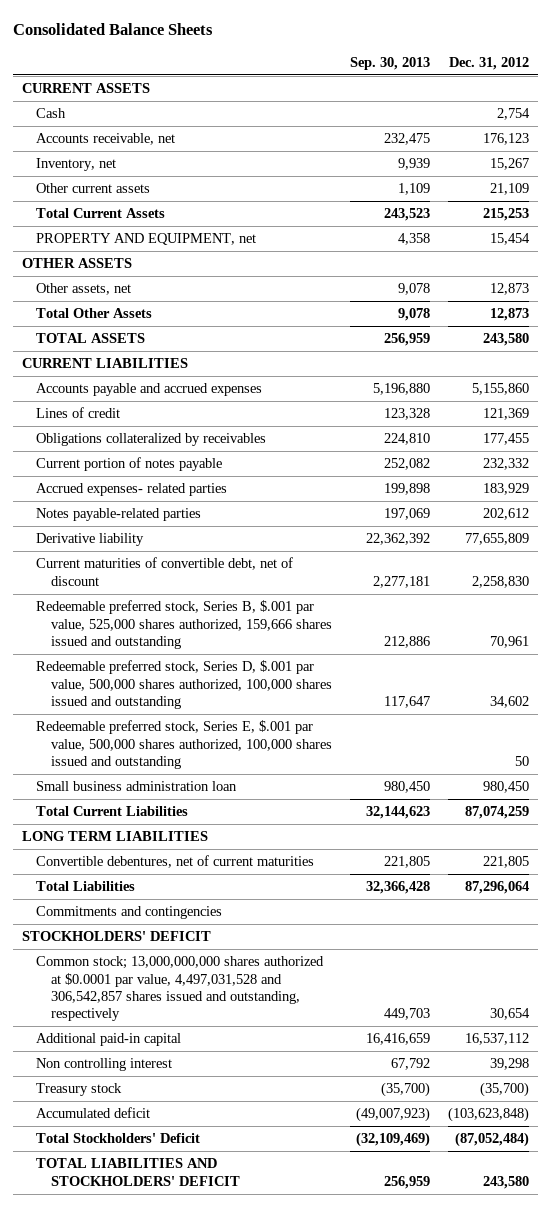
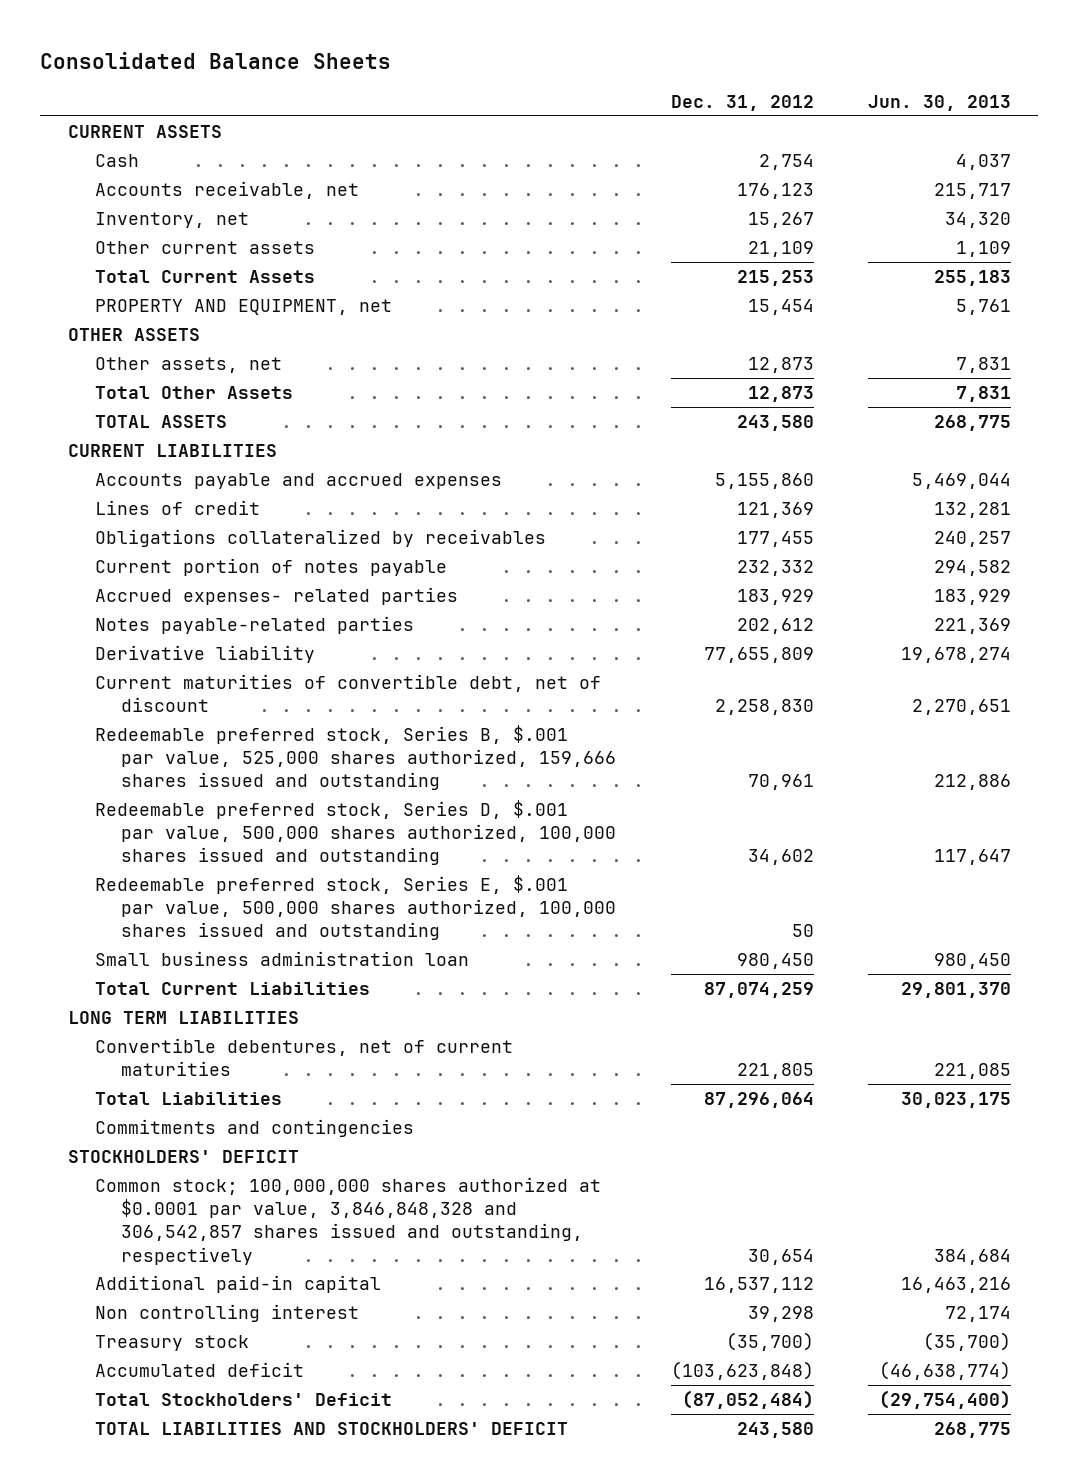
[349,56,430,70] Sep. 30, 2013 -> none
none -> [868,94,1012,111] Jun. 30, 2013
[36,956,325,1021] Common stock; 13,000,000,000 shares authorized at $0.0001 par value, 4,497,031,528 and 306,542,857 shares issued and outstanding, respectively -> [94,1177,601,1265] Common stock; 100,000,000 shares authorized at $0.0001 par value, 3,846,848,328 and 306,542,857 shares issued and outstanding, respectively

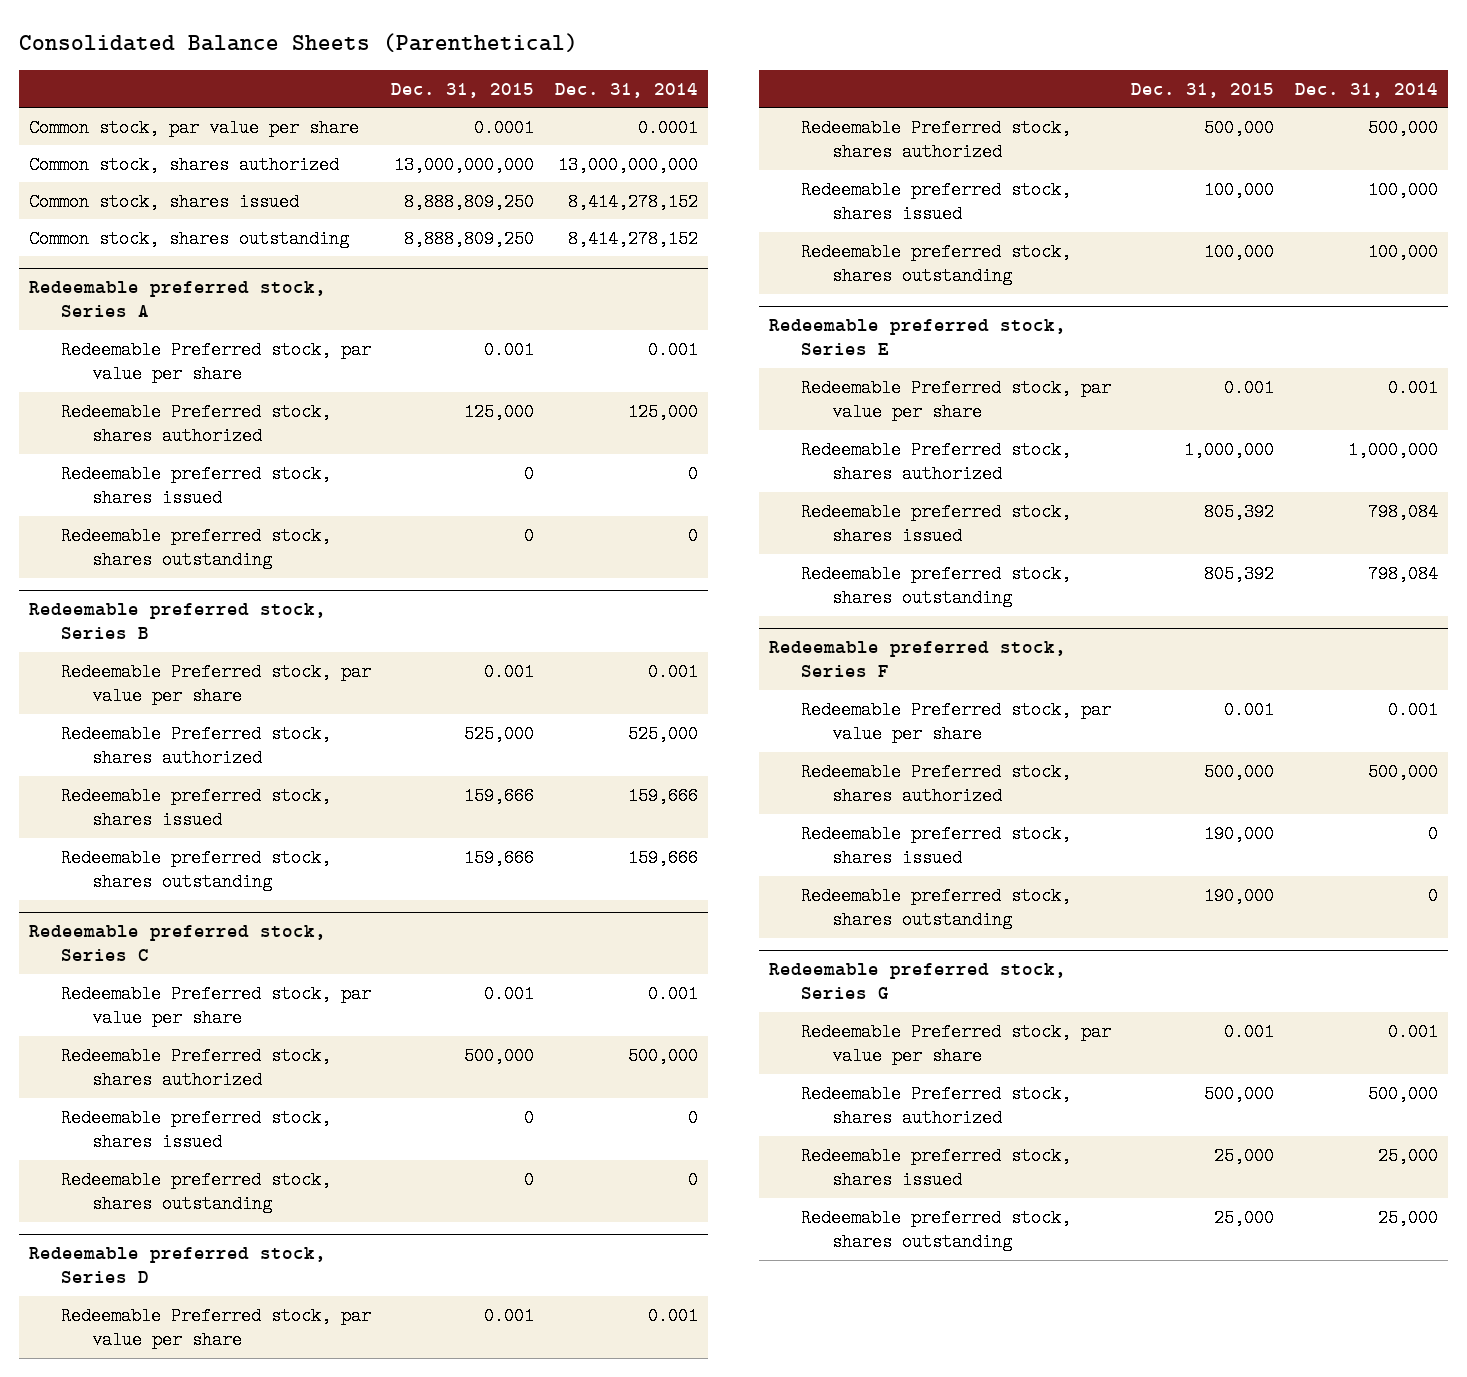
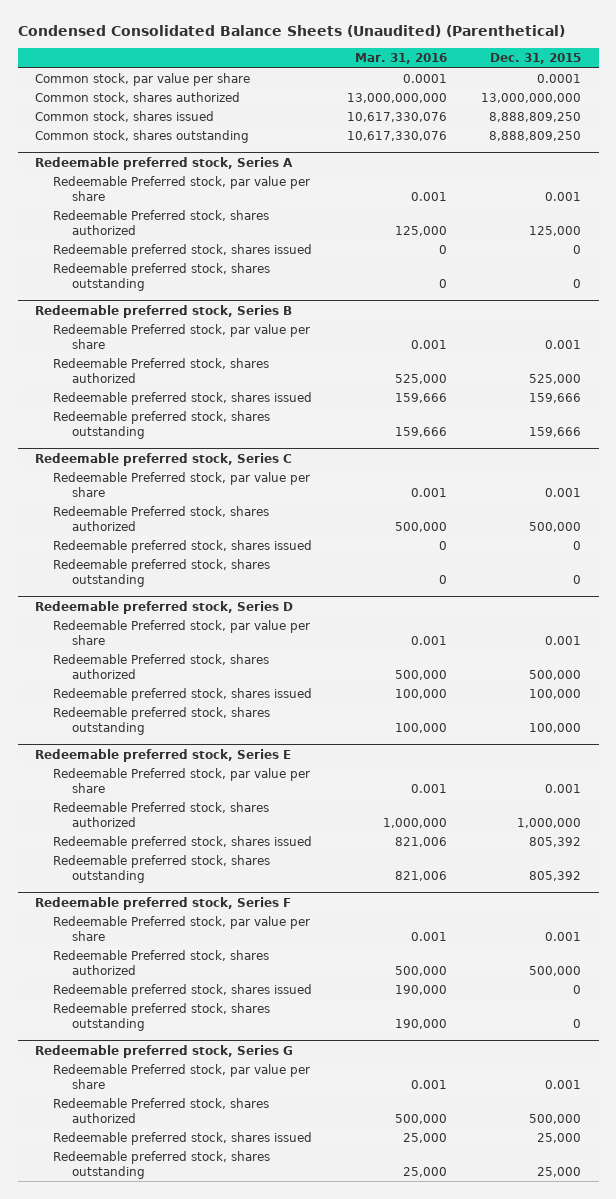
[18,33,578,53] Consolidated Balance Sheets (Parenthetical) -> [17,25,565,38] Condensed Consolidated Balance Sheets (Unaudited) (Parenthetical)
[554,82,698,98] Dec. 31, 2014 -> none
none -> [354,53,447,65] Mar. 31, 2016
[1204,824,1275,843] 190,000 -> [573,985,582,995] 0
[1204,886,1275,905] 190,000 -> [573,1018,582,1028] 0

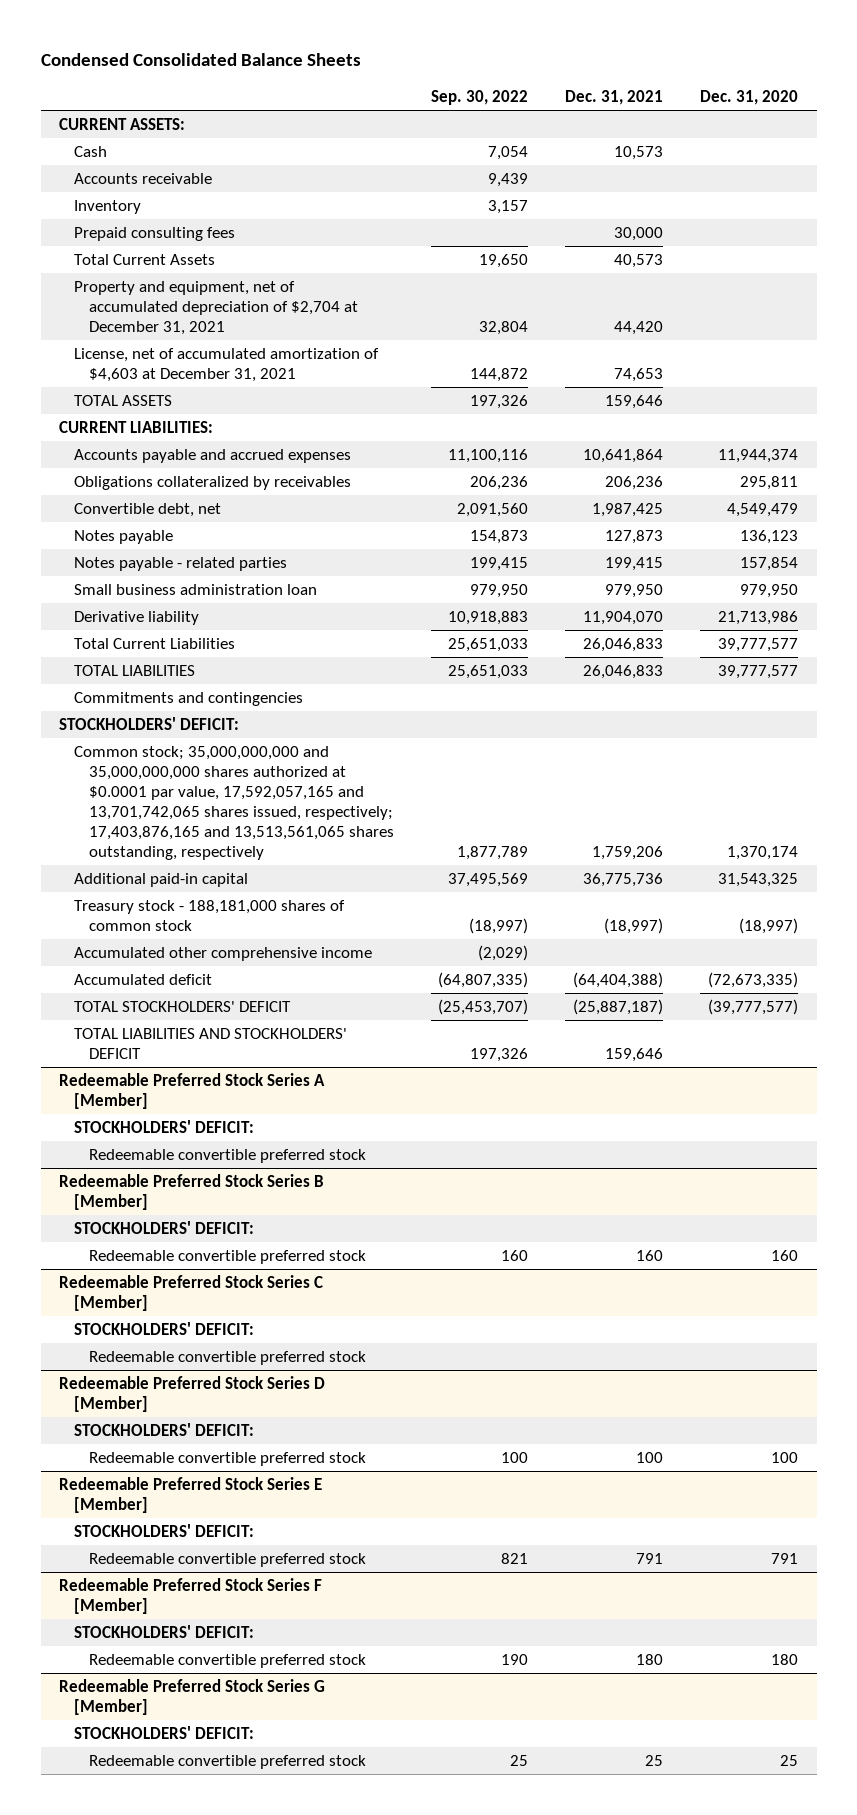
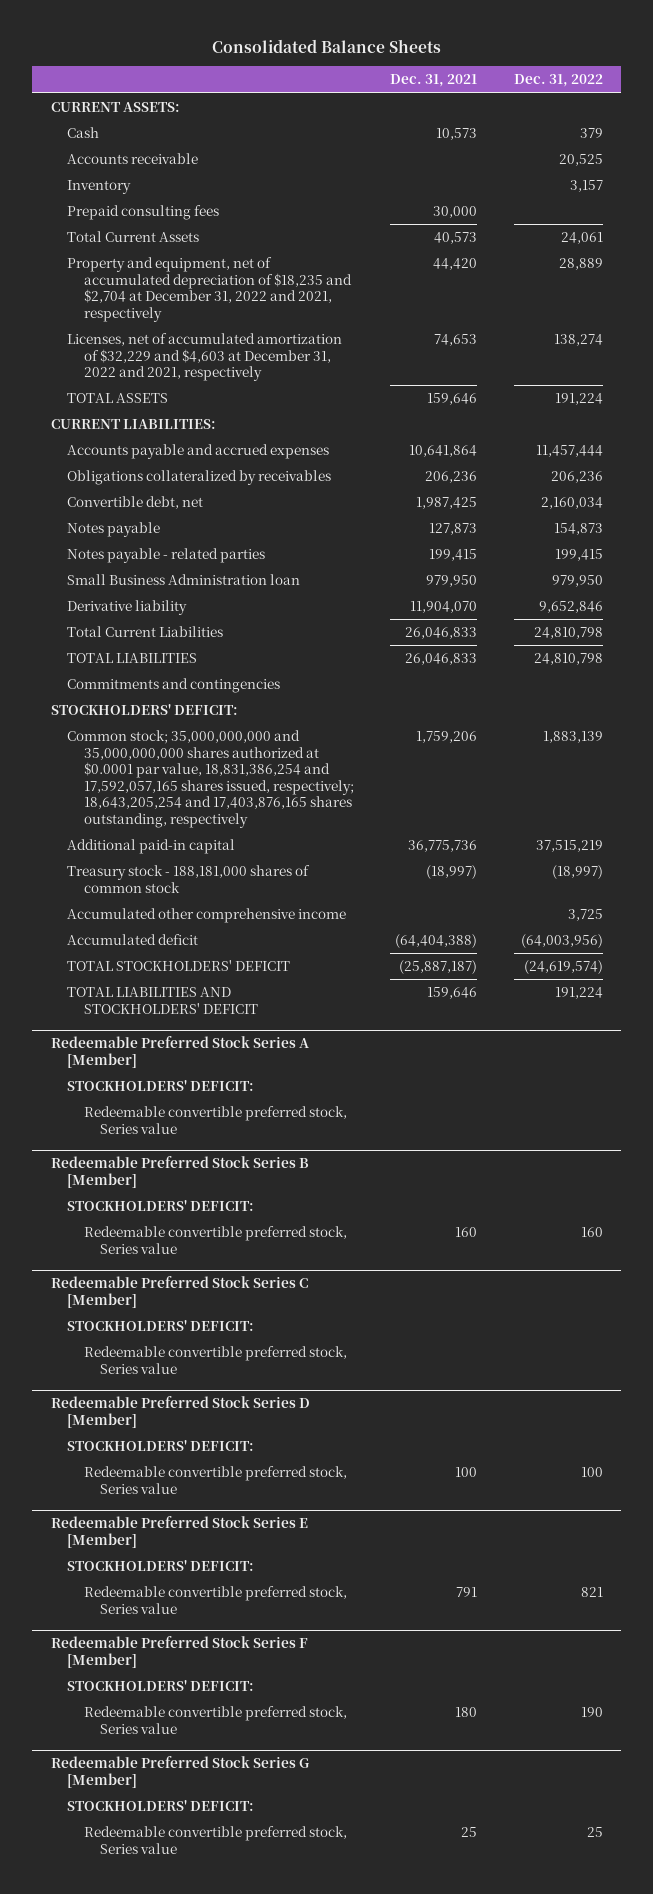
[40,53,361,67] Condensed Consolidated Balance Sheets -> [211,38,441,53] Consolidated Balance Sheets
[431,89,529,105] Sep. 30, 2022 -> none
[700,89,799,105] Dec. 31, 2020 -> none
none -> [513,74,603,88] Dec. 31, 2022
[74,280,359,336] Property and equipment, net of accumulated depreciation of $2,704 at December 31, 2021 -> [67,256,352,322] Property and equipment, net of accumulated depreciation of $18,235 and $2,704 at December 31, 2022 and 2021, respectively
[74,347,380,382] License, net of accumulated amortization of $4,603 at December 31, 2021 -> [67,332,343,382] Licenses, net of accumulated amortization of $32,229 and $4,603 at December 31, 2022 and 2021, respectively
[74,583,318,595] Small business administration loan -> [67,573,301,585] Small Business Administration loan
[74,745,395,861] Common stock; 35,000,000,000 and 35,000,000,000 shares authorized at $0.0001 par value, 17,592,057,165 and 13,701,742,065 shares issued, respectively; 17,403,876,165 and 13,513,561,065 shares outstanding, respectively -> [67,729,354,829] Common stock; 35,000,000,000 and 35,000,000,000 shares authorized at $0.0001 par value, 18,831,386,254 and 17,592,057,165 shares issued, respectively; 18,643,205,254 and 17,403,876,165 shares outstanding, respectively
[89,1148,367,1163] Redeemable convertible preferred stock -> [83,1105,347,1134] Redeemable convertible preferred stock, Series value
[89,1249,367,1264] Redeemable convertible preferred stock -> [83,1225,347,1254] Redeemable convertible preferred stock, Series value
[89,1350,367,1365] Redeemable convertible preferred stock -> [83,1345,347,1374] Redeemable convertible preferred stock, Series value
[89,1451,367,1466] Redeemable convertible preferred stock -> [83,1465,347,1494] Redeemable convertible preferred stock, Series value
[89,1552,367,1567] Redeemable convertible preferred stock -> [83,1585,347,1614] Redeemable convertible preferred stock, Series value
[89,1653,367,1668] Redeemable convertible preferred stock -> [83,1705,347,1734] Redeemable convertible preferred stock, Series value
[89,1754,367,1769] Redeemable convertible preferred stock -> [83,1825,347,1854] Redeemable convertible preferred stock, Series value

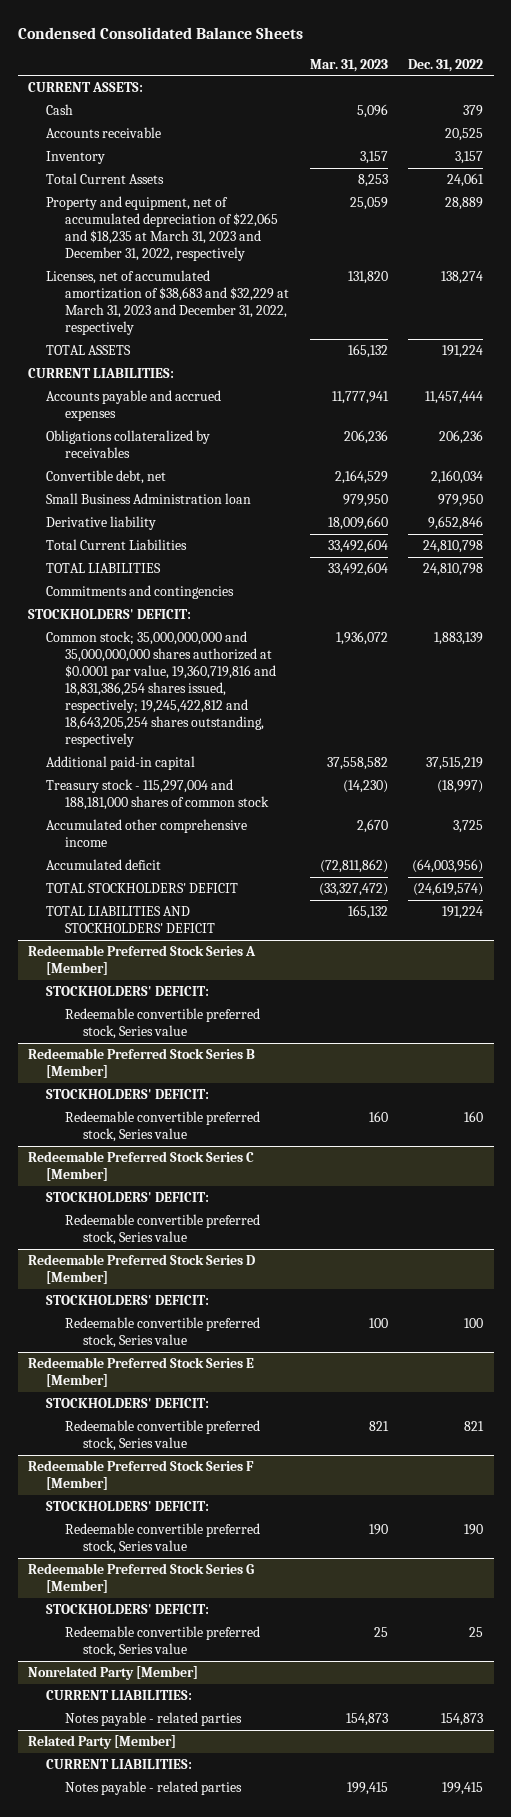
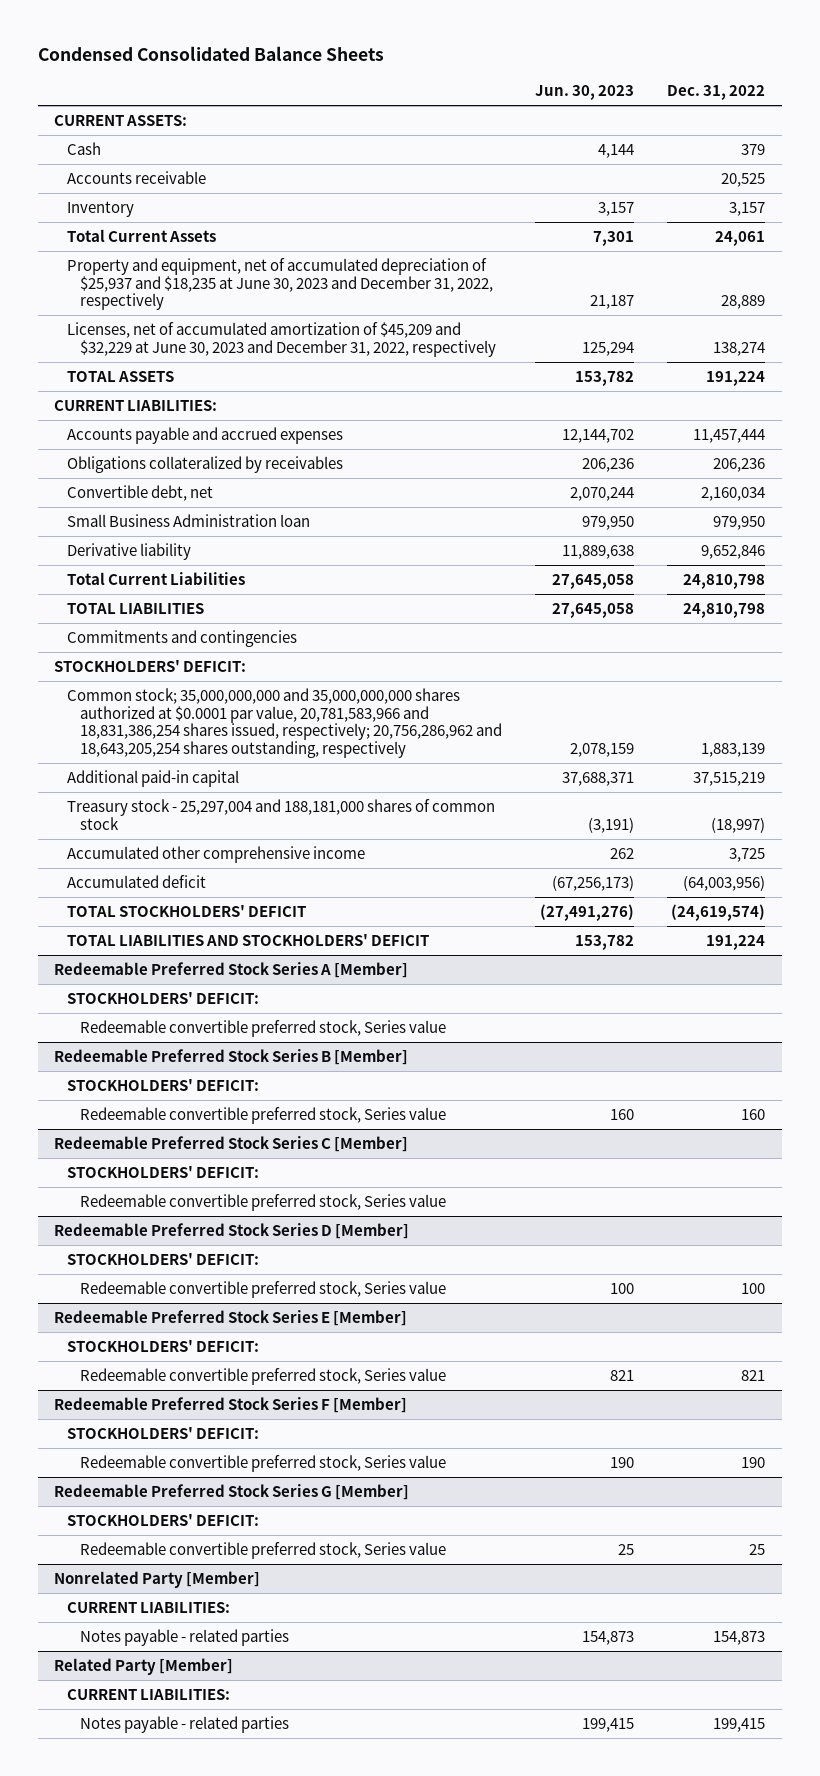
[309,58,388,72] Mar. 31, 2023 -> none
none -> [534,85,634,101] Jun. 30, 2023
[46,196,278,262] Property and equipment, net of accumulated depreciation of $22,065 and $18,235 at March 31, 2023 and December 31, 2022, respectively -> [66,258,493,311] Property and equipment, net of accumulated depreciation of $25,937 and $18,235 at June 30, 2023 and December 31, 2022, respectively
[46,270,289,336] Licenses, net of accumulated amortization of $38,683 and $32,229 at March 31, 2023 and December 31, 2022, respectively -> [66,322,496,357] Licenses, net of accumulated amortization of $45,209 and $32,229 at June 30, 2023 and December 31, 2022, respectively
[46,631,276,748] Common stock; 35,000,000,000 and 35,000,000,000 shares authorized at $0.0001 par value, 19,360,719,816 and 18,831,386,254 shares issued, respectively; 19,245,422,812 and 18,643,205,254 shares outstanding, respectively -> [66,688,502,758] Common stock; 35,000,000,000 and 35,000,000,000 shares authorized at $0.0001 par value, 20,781,583,966 and 18,831,386,254 shares issued, respectively; 20,756,286,962 and 18,643,205,254 shares outstanding, respectively
[46,779,269,811] Treasury stock - 115,297,004 and 188,181,000 shares of common stock -> [66,799,495,830] Treasury stock - 25,297,004 and 188,181,000 shares of common stock

